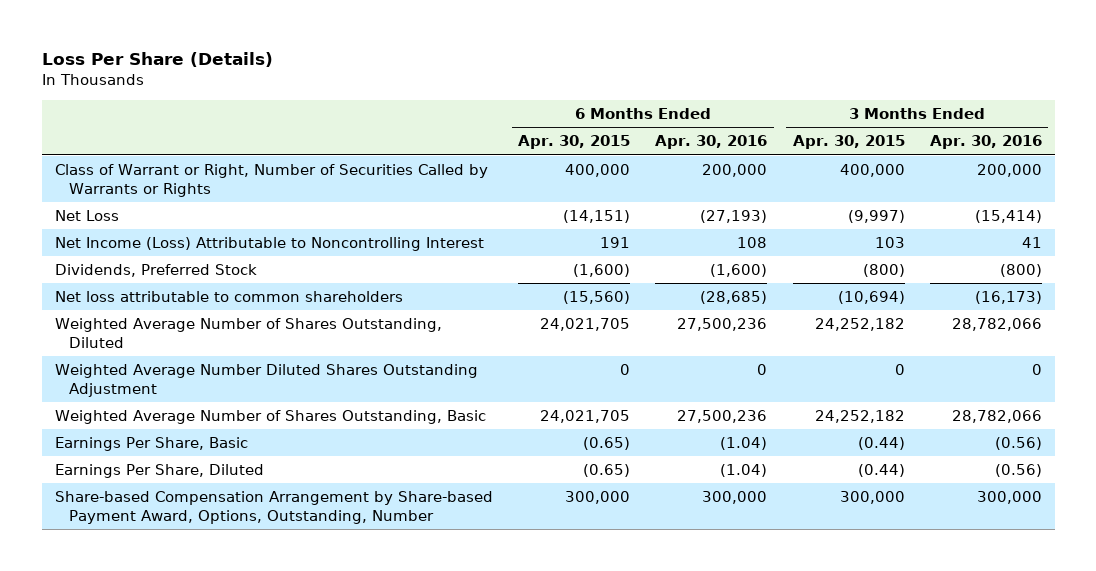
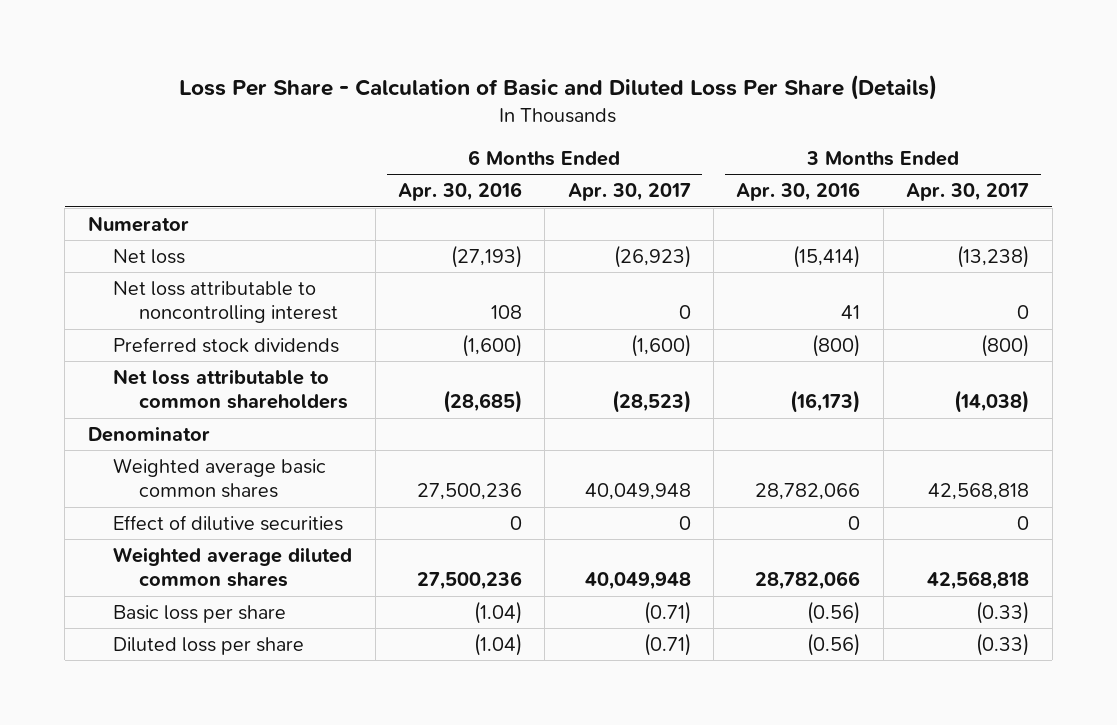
[41,52,273,68] Loss Per Share (Details) -> [179,75,938,101] Loss Per Share - Calculation of Basic and Diluted Loss Per Share (Details)
[517,135,630,150] Apr. 30, 2015 -> none
[792,135,905,150] Apr. 30, 2015 -> none
none -> [567,183,691,202] Apr. 30, 2017
none -> [906,183,1030,202] Apr. 30, 2017
[54,164,488,197] Class of Warrant or Right, Number of Securities Called by Warrants or Rights -> none
none -> [87,215,189,232] Numerator
[54,210,119,222] Net Loss -> [113,248,186,264] Net loss
[54,237,484,252] Net Income (Loss) Attributable to Noncontrolling Interest -> [113,280,338,324] Net loss attributable to noncontrolling interest
[54,264,257,278] Dividends, Preferred Stock -> [113,336,340,353] Preferred stock dividends
[54,491,493,524] Share-based Compensation Arrangement by Share-based Payment Award, Options, Outstanding, Number -> none
none -> [87,425,210,442] Denominator
[54,318,442,348] Weighted Average Number of Shares Outstanding, Diluted -> [113,457,327,499] Weighted average basic common shares
[54,364,478,397] Weighted Average Number Diluted Shares Outstanding Adjustment -> [113,514,344,531] Effect of dilutive securities
[54,410,486,425] Weighted Average Number of Shares Outstanding, Basic -> [113,546,353,588] Weighted average diluted common shares
[54,437,248,452] Earnings Per Share, Basic -> [113,604,287,623] Basic loss per share
[54,464,264,479] Earnings Per Share, Diluted -> [113,636,305,655] Diluted loss per share

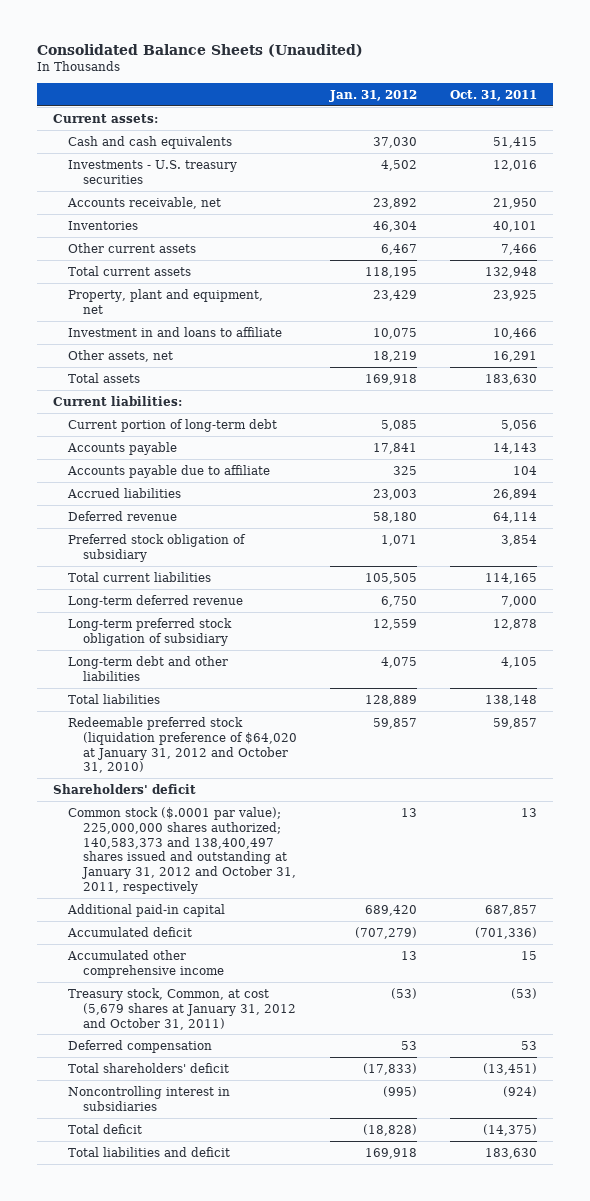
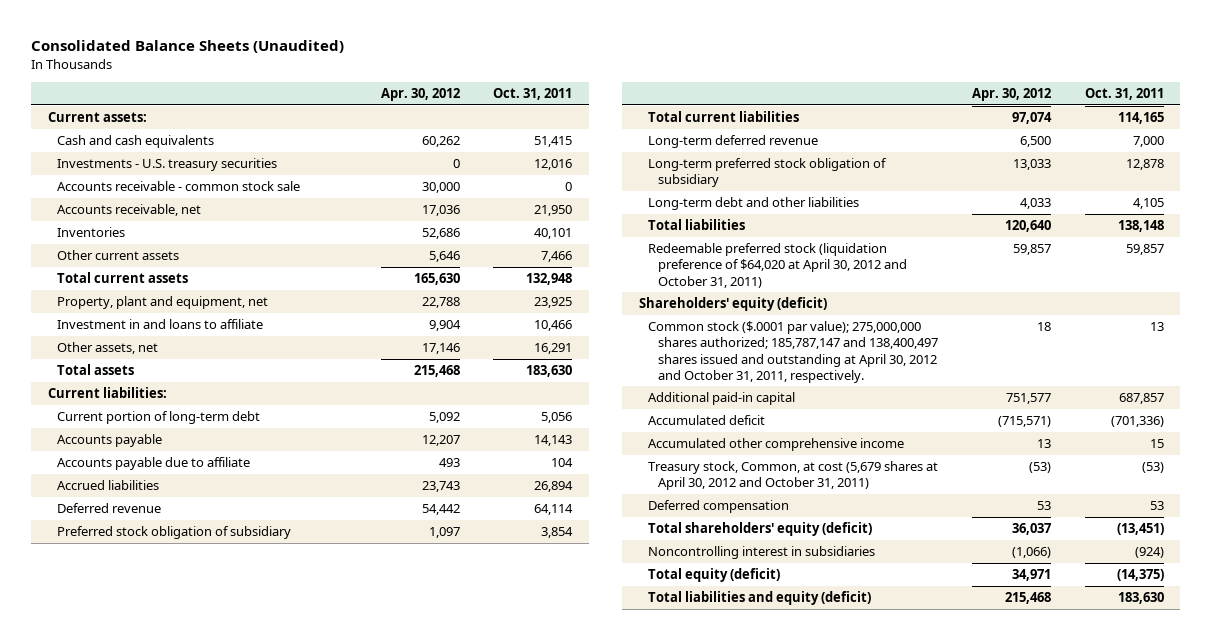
[328,89,417,102] Jan. 31, 2012 -> none
none -> [380,88,460,102] Apr. 30, 2012
none -> [57,181,301,192] Accounts receivable - common stock sale
[68,716,298,774] Redeemable preferred stock (liquidation preference of $64,020 at January 31, 2012 and October 31, 2010) -> [648,243,908,288] Redeemable preferred stock (liquidation preference of $64,020 at April 30, 2012 and October 31, 2011)
[53,783,197,794] Shareholders' deficit -> [638,297,827,312] Shareholders' equity (deficit)
[68,806,297,895] Common stock ($.0001 par value); 225,000,000 shares authorized; 140,583,373 and 138,400,497 shares issued and outstanding at January 31, 2012 and October 31, 2011, respectively -> [648,321,939,383] Common stock ($.0001 par value); 275,000,000 shares authorized; 185,787,147 and 138,400,497 shares issued and outstanding at April 30, 2012 and October 31, 2011, respectively.
[68,987,297,1030] Treasury stock, Common, at cost (5,679 shares at January 31, 2012 and October 31, 2011) -> [648,461,939,491] Treasury stock, Common, at cost (5,679 shares at April 30, 2012 and October 31, 2011)
[68,1062,230,1073] Total shareholders' deficit -> [648,522,873,537] Total shareholders' equity (deficit)
[68,1123,143,1134] Total deficit -> [648,568,781,583] Total equity (deficit)
[68,1146,231,1157] Total liabilities and deficit -> [648,591,872,606] Total liabilities and equity (deficit)

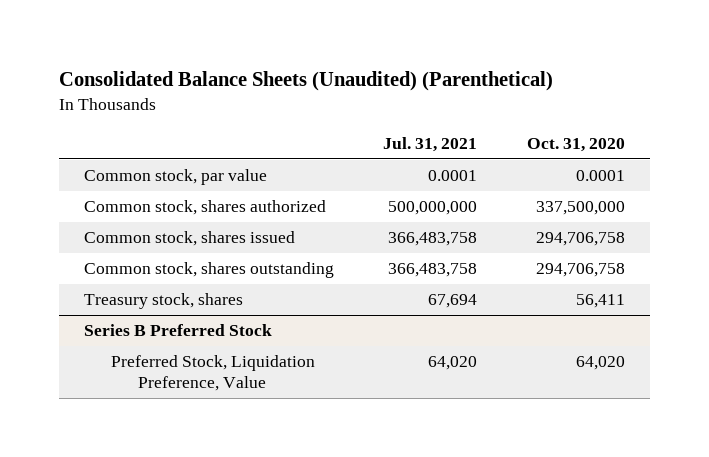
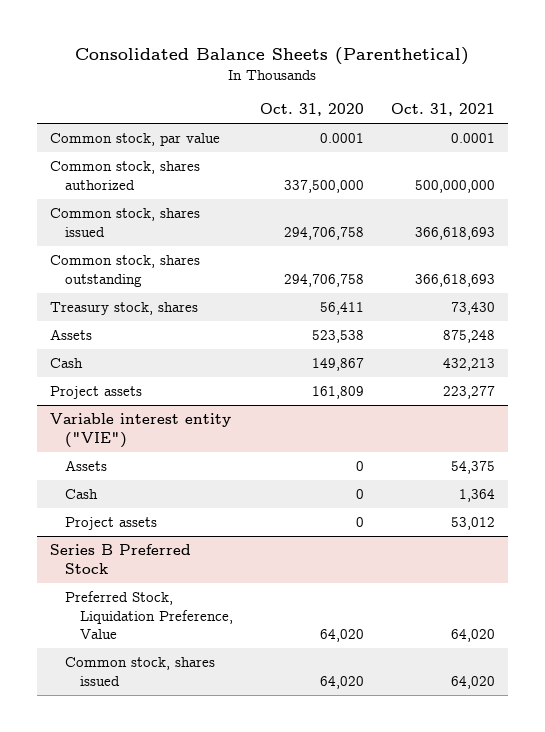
[58,71,553,92] Consolidated Balance Sheets (Unaudited) (Parenthetical) -> [75,46,470,65] Consolidated Balance Sheets (Parenthetical)
[383,136,478,152] Jul. 31, 2021 -> none
none -> [390,103,495,117] Oct. 31, 2021
none -> [50,329,93,341] Assets
none -> [50,358,84,369] Cash
none -> [50,386,143,400] Project assets
none -> [50,413,232,448] Variable interest entity ("VIE")
none -> [64,460,107,472] Assets
none -> [64,489,98,500] Cash
none -> [64,517,157,531] Project assets
none -> [64,657,215,686] Common stock, shares issued

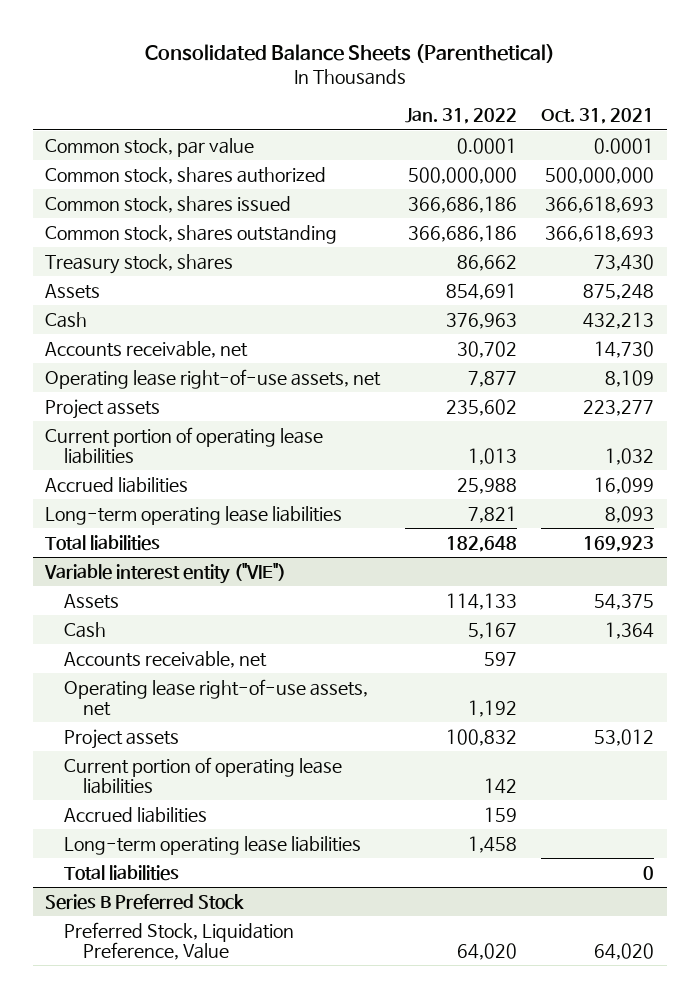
[259,103,364,117] Oct. 31, 2020 -> none
none -> [404,108,517,125] Jan. 31, 2022
none -> [45,340,249,358] Accounts receivable, net
none -> [45,368,382,389] Operating lease right-of-use assets, net
none -> [45,426,324,465] Current portion of operating lease liabilities
none -> [45,476,189,493] Accrued liabilities
none -> [45,505,343,525] Long-term operating lease liabilities
none -> [45,534,161,551] Total liabilities
none -> [64,650,268,668] Accounts receivable, net
none -> [64,678,369,717] Operating lease right-of-use assets, net
none -> [64,756,343,795] Current portion of operating lease liabilities
none -> [64,806,208,823] Accrued liabilities
none -> [64,835,362,855] Long-term operating lease liabilities
none -> [64,864,180,881] Total liabilities
[64,657,215,686] Common stock, shares issued -> none

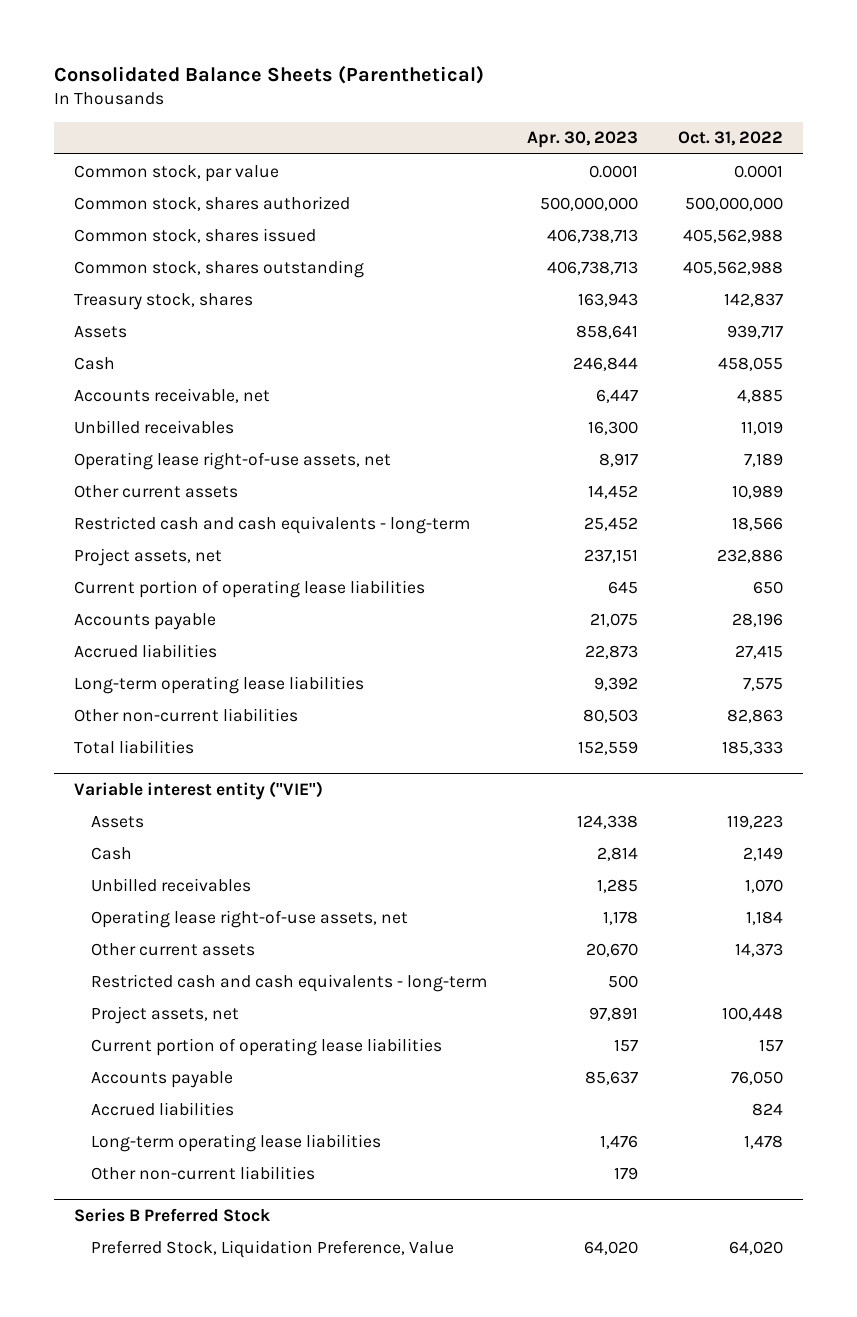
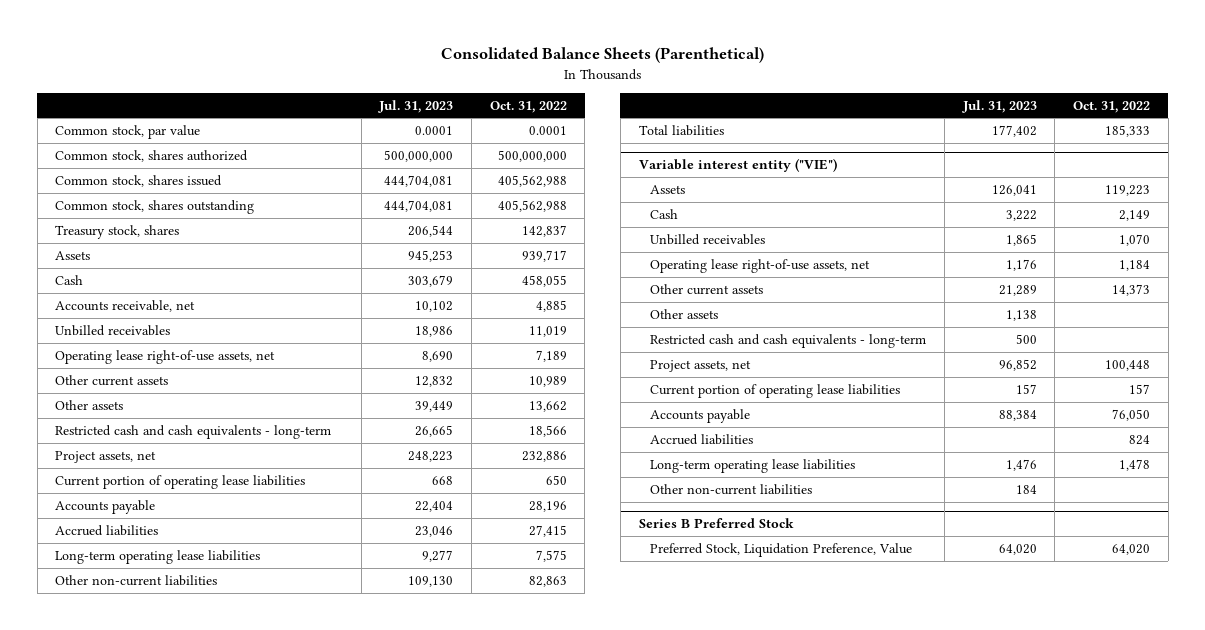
[527,131,639,149] Apr. 30, 2023 -> none
none -> [378,99,454,113] Jul. 31, 2023
none -> [55,399,124,410] Other assets
none -> [650,308,719,319] Other assets

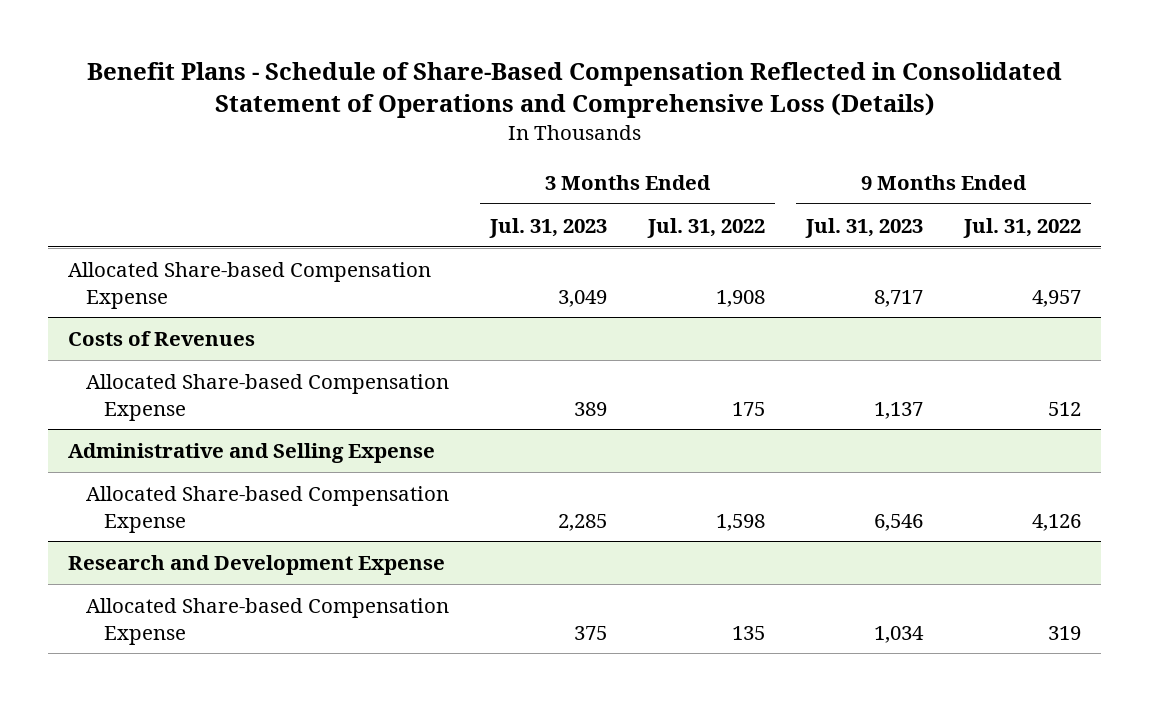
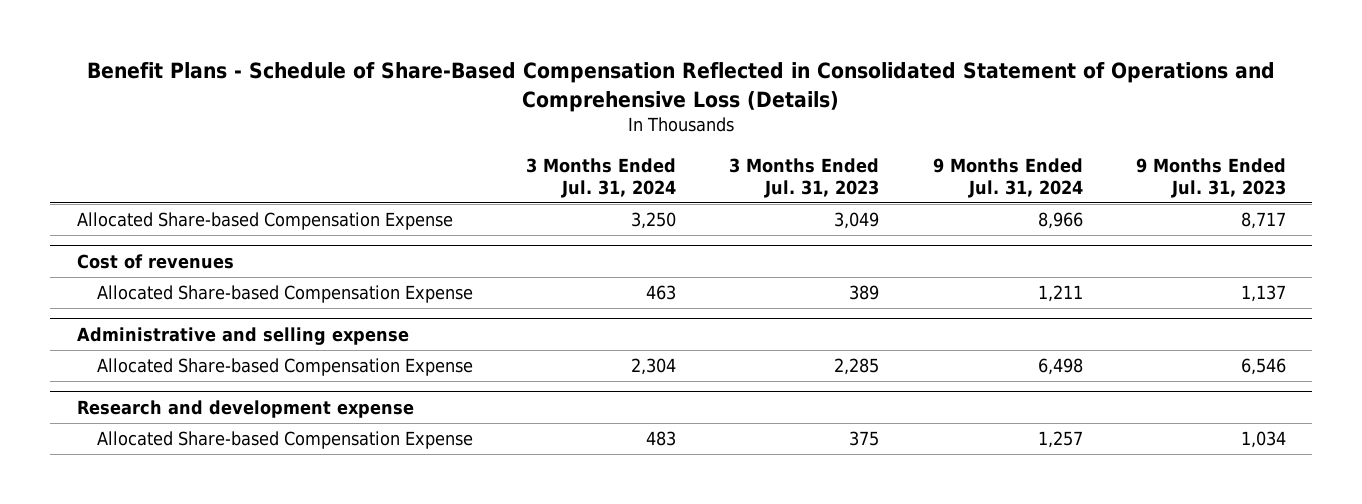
[647,217,766,238] Jul. 31, 2022 -> none
[962,217,1081,238] Jul. 31, 2022 -> none
none -> [526,157,677,198] 3 Months Ended Jul. 31, 2024
none -> [932,157,1083,198] 9 Months Ended Jul. 31, 2024
[68,330,256,346] Costs of Revenues -> [76,254,234,270] Cost of revenues
[68,442,436,463] Administrative and Selling Expense -> [76,327,409,346] Administrative and selling expense
[68,554,446,575] Research and Development Expense -> [76,400,414,419] Research and development expense

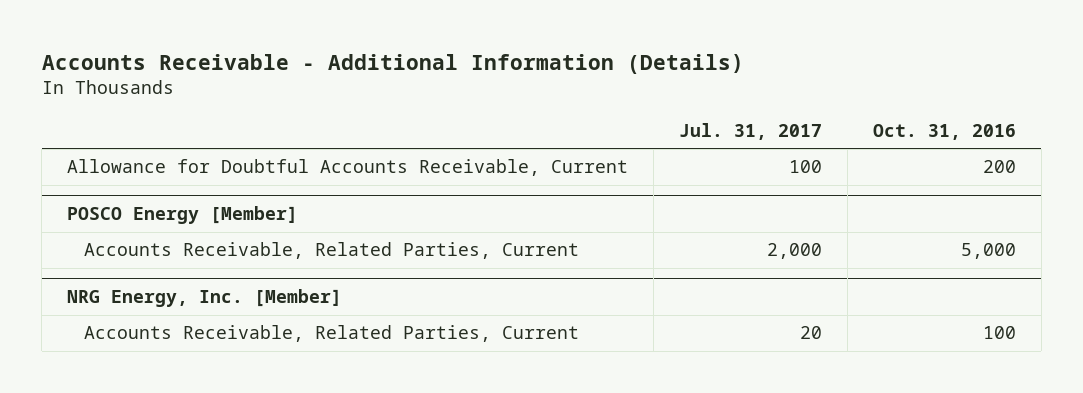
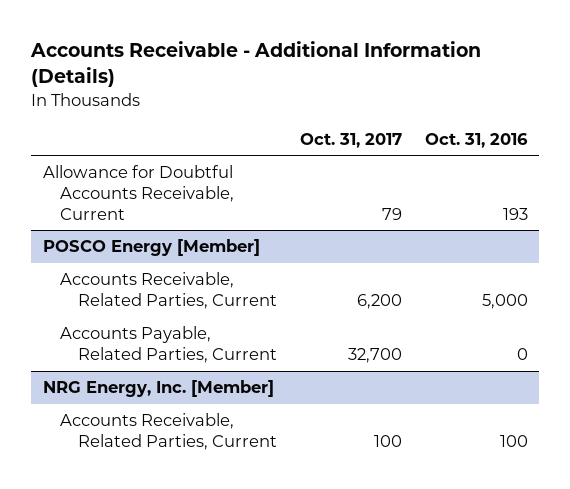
[678,123,822,141] Jul. 31, 2017 -> none
none -> [299,132,402,148] Oct. 31, 2017
[982,160,1016,174] 200 -> [502,207,528,220] 193
none -> [60,326,278,364] Accounts Payable, Related Parties, Current

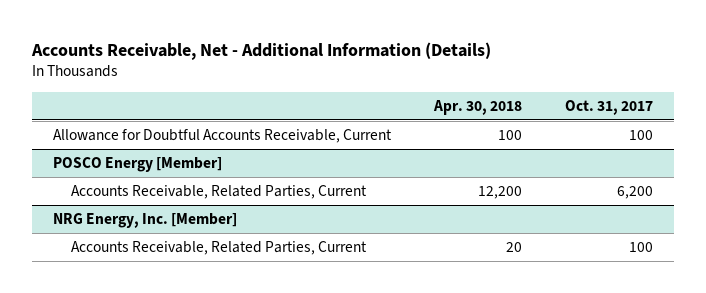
[30,41,482,88] Accounts Receivable - Additional Information (Details) -> [30,41,491,60] Accounts Receivable, Net - Additional Information (Details)
[424,132,528,148] Oct. 31, 2016 -> none
none -> [432,99,522,115] Apr. 30, 2018
[381,207,402,220] 79 -> [628,130,653,141] 100
[60,326,278,364] Accounts Payable, Related Parties, Current -> none

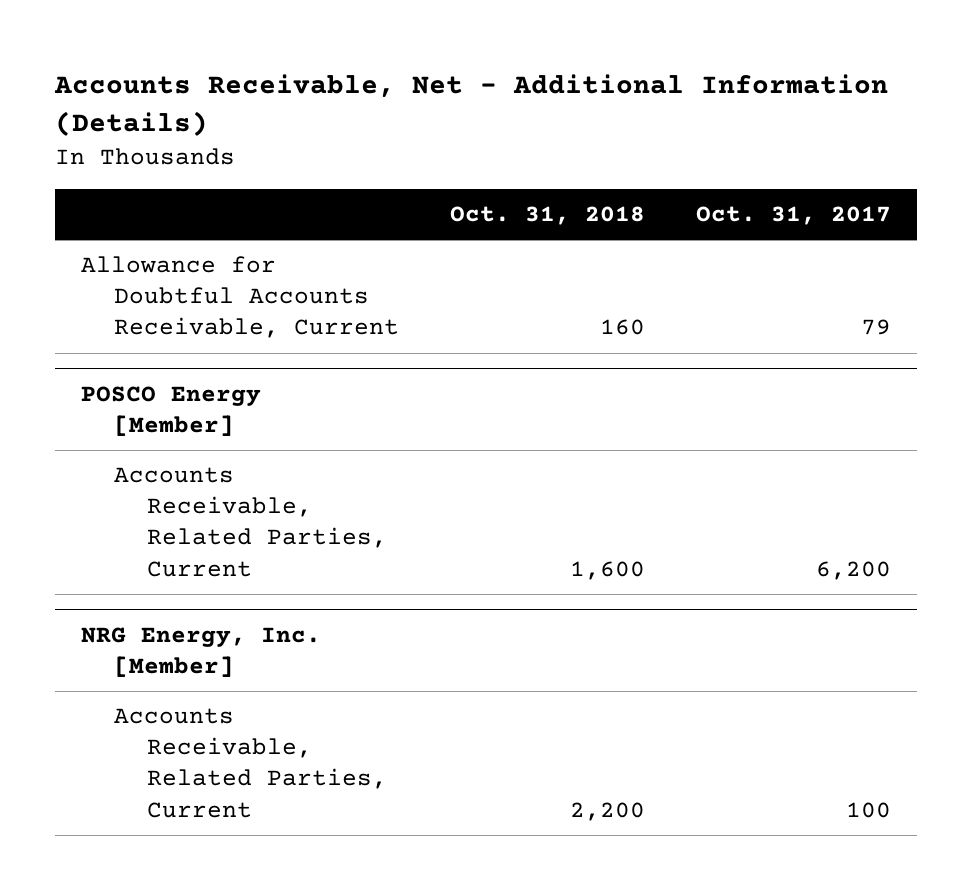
[432,99,522,115] Apr. 30, 2018 -> none
none -> [450,206,646,226] Oct. 31, 2018
[628,130,653,141] 100 -> [861,319,892,336] 79

